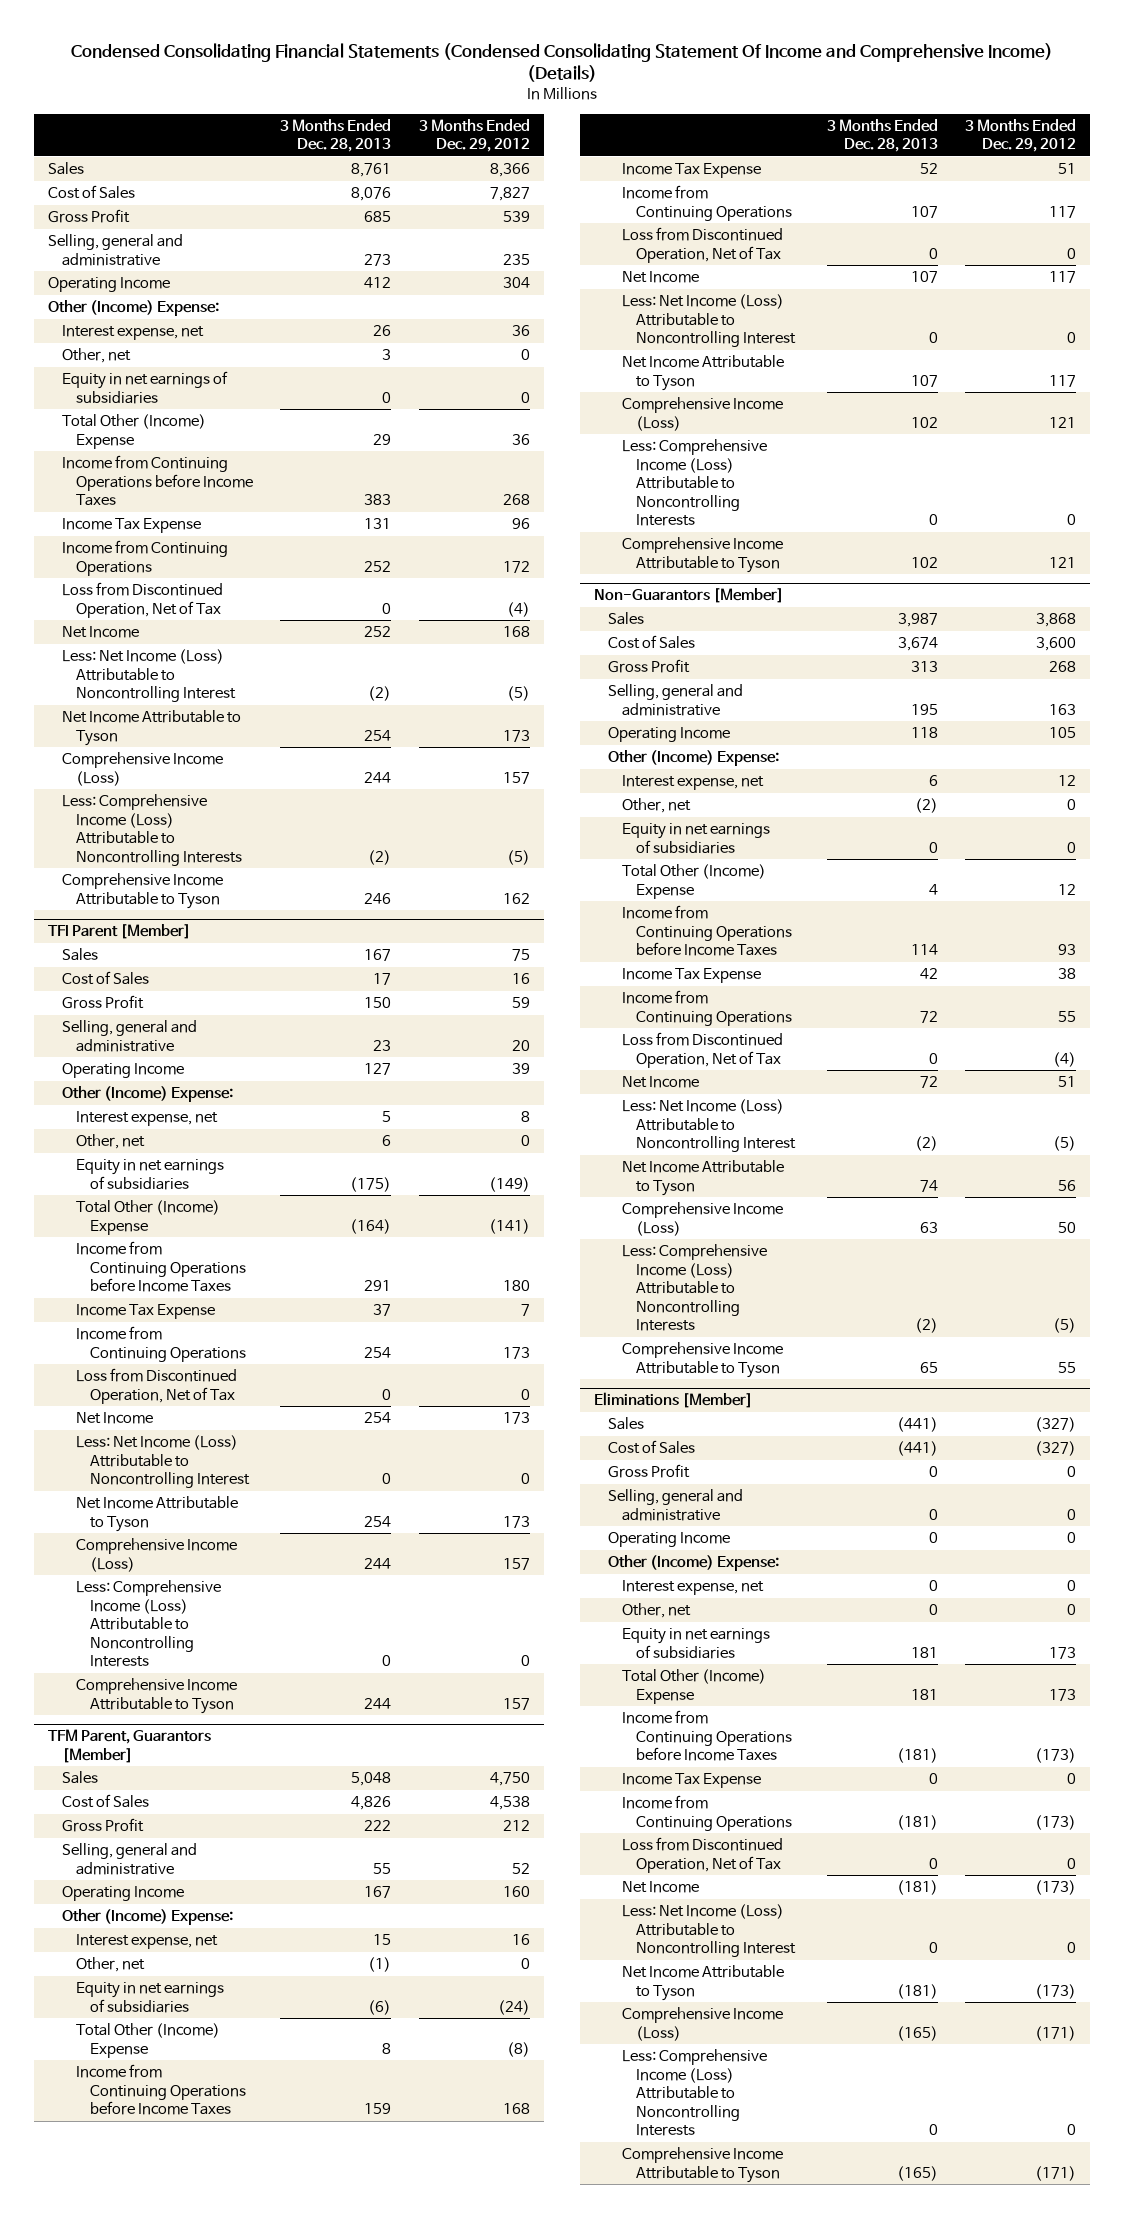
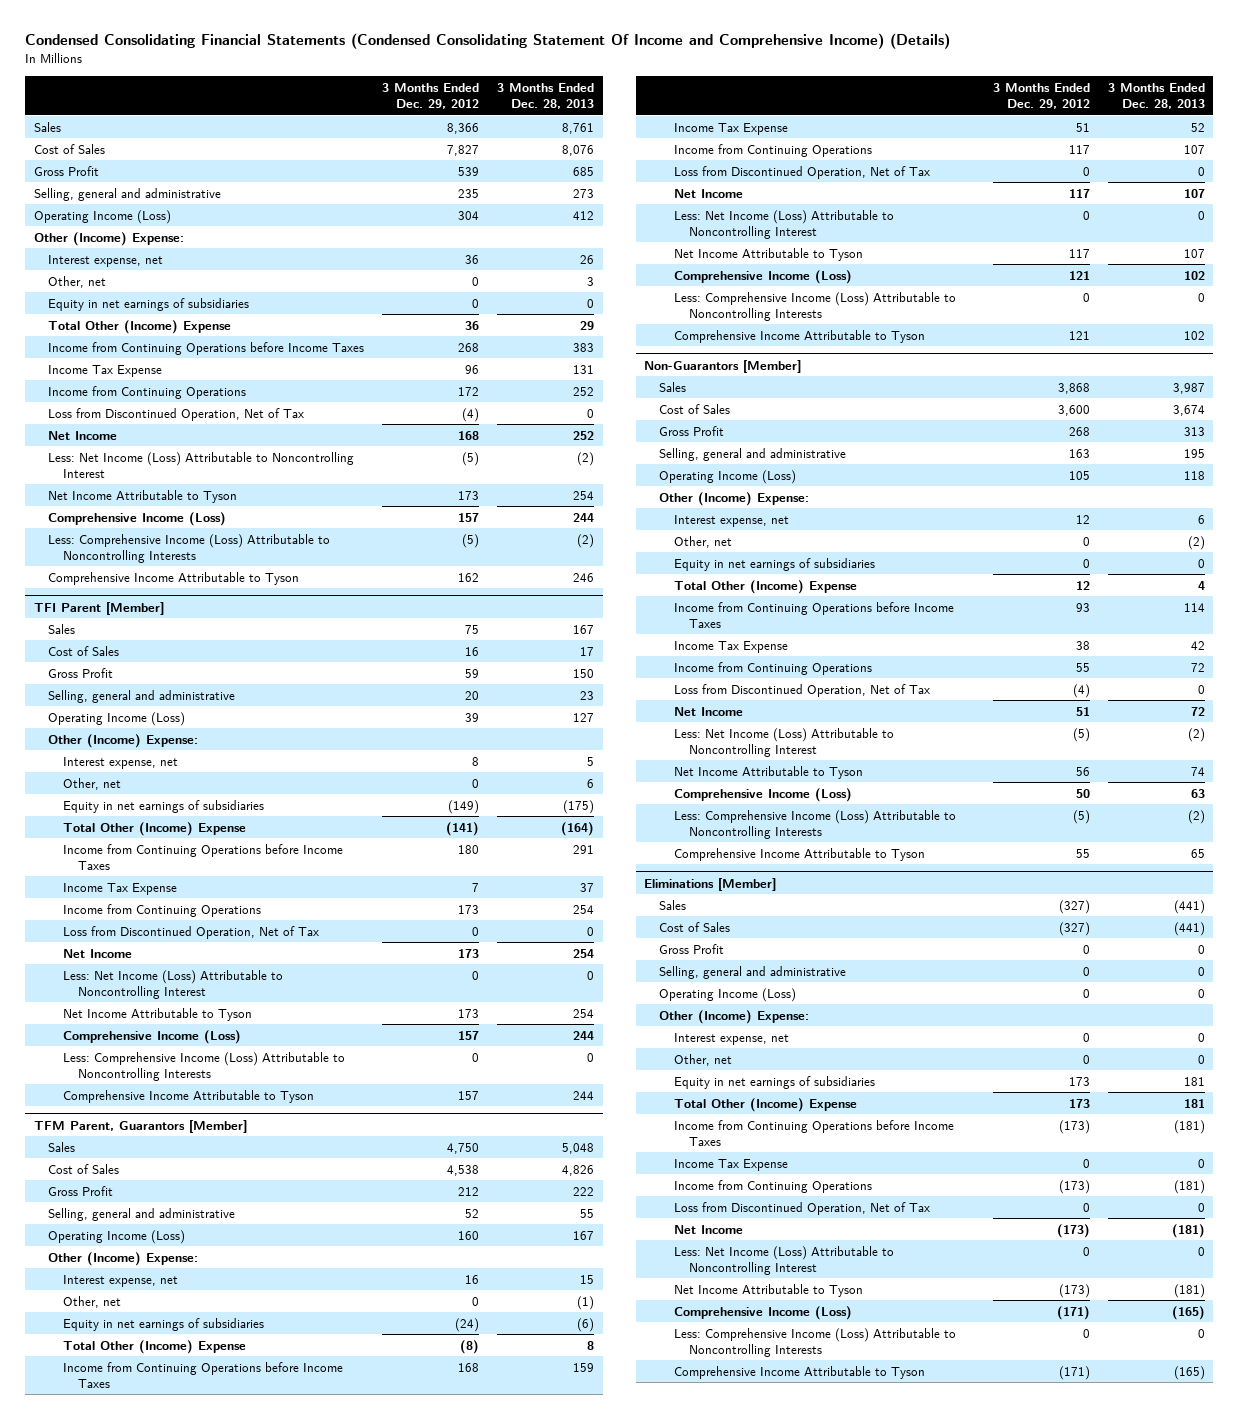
[47,277,170,293] Operating Income -> [33,209,171,224] Operating Income (Loss)
[61,1063,184,1079] Operating Income -> [48,711,186,726] Operating Income (Loss)
[61,1886,184,1902] Operating Income -> [48,1229,186,1244] Operating Income (Loss)
[607,727,730,743] Operating Income -> [659,469,797,484] Operating Income (Loss)
[607,1532,730,1548] Operating Income -> [659,987,797,1002] Operating Income (Loss)

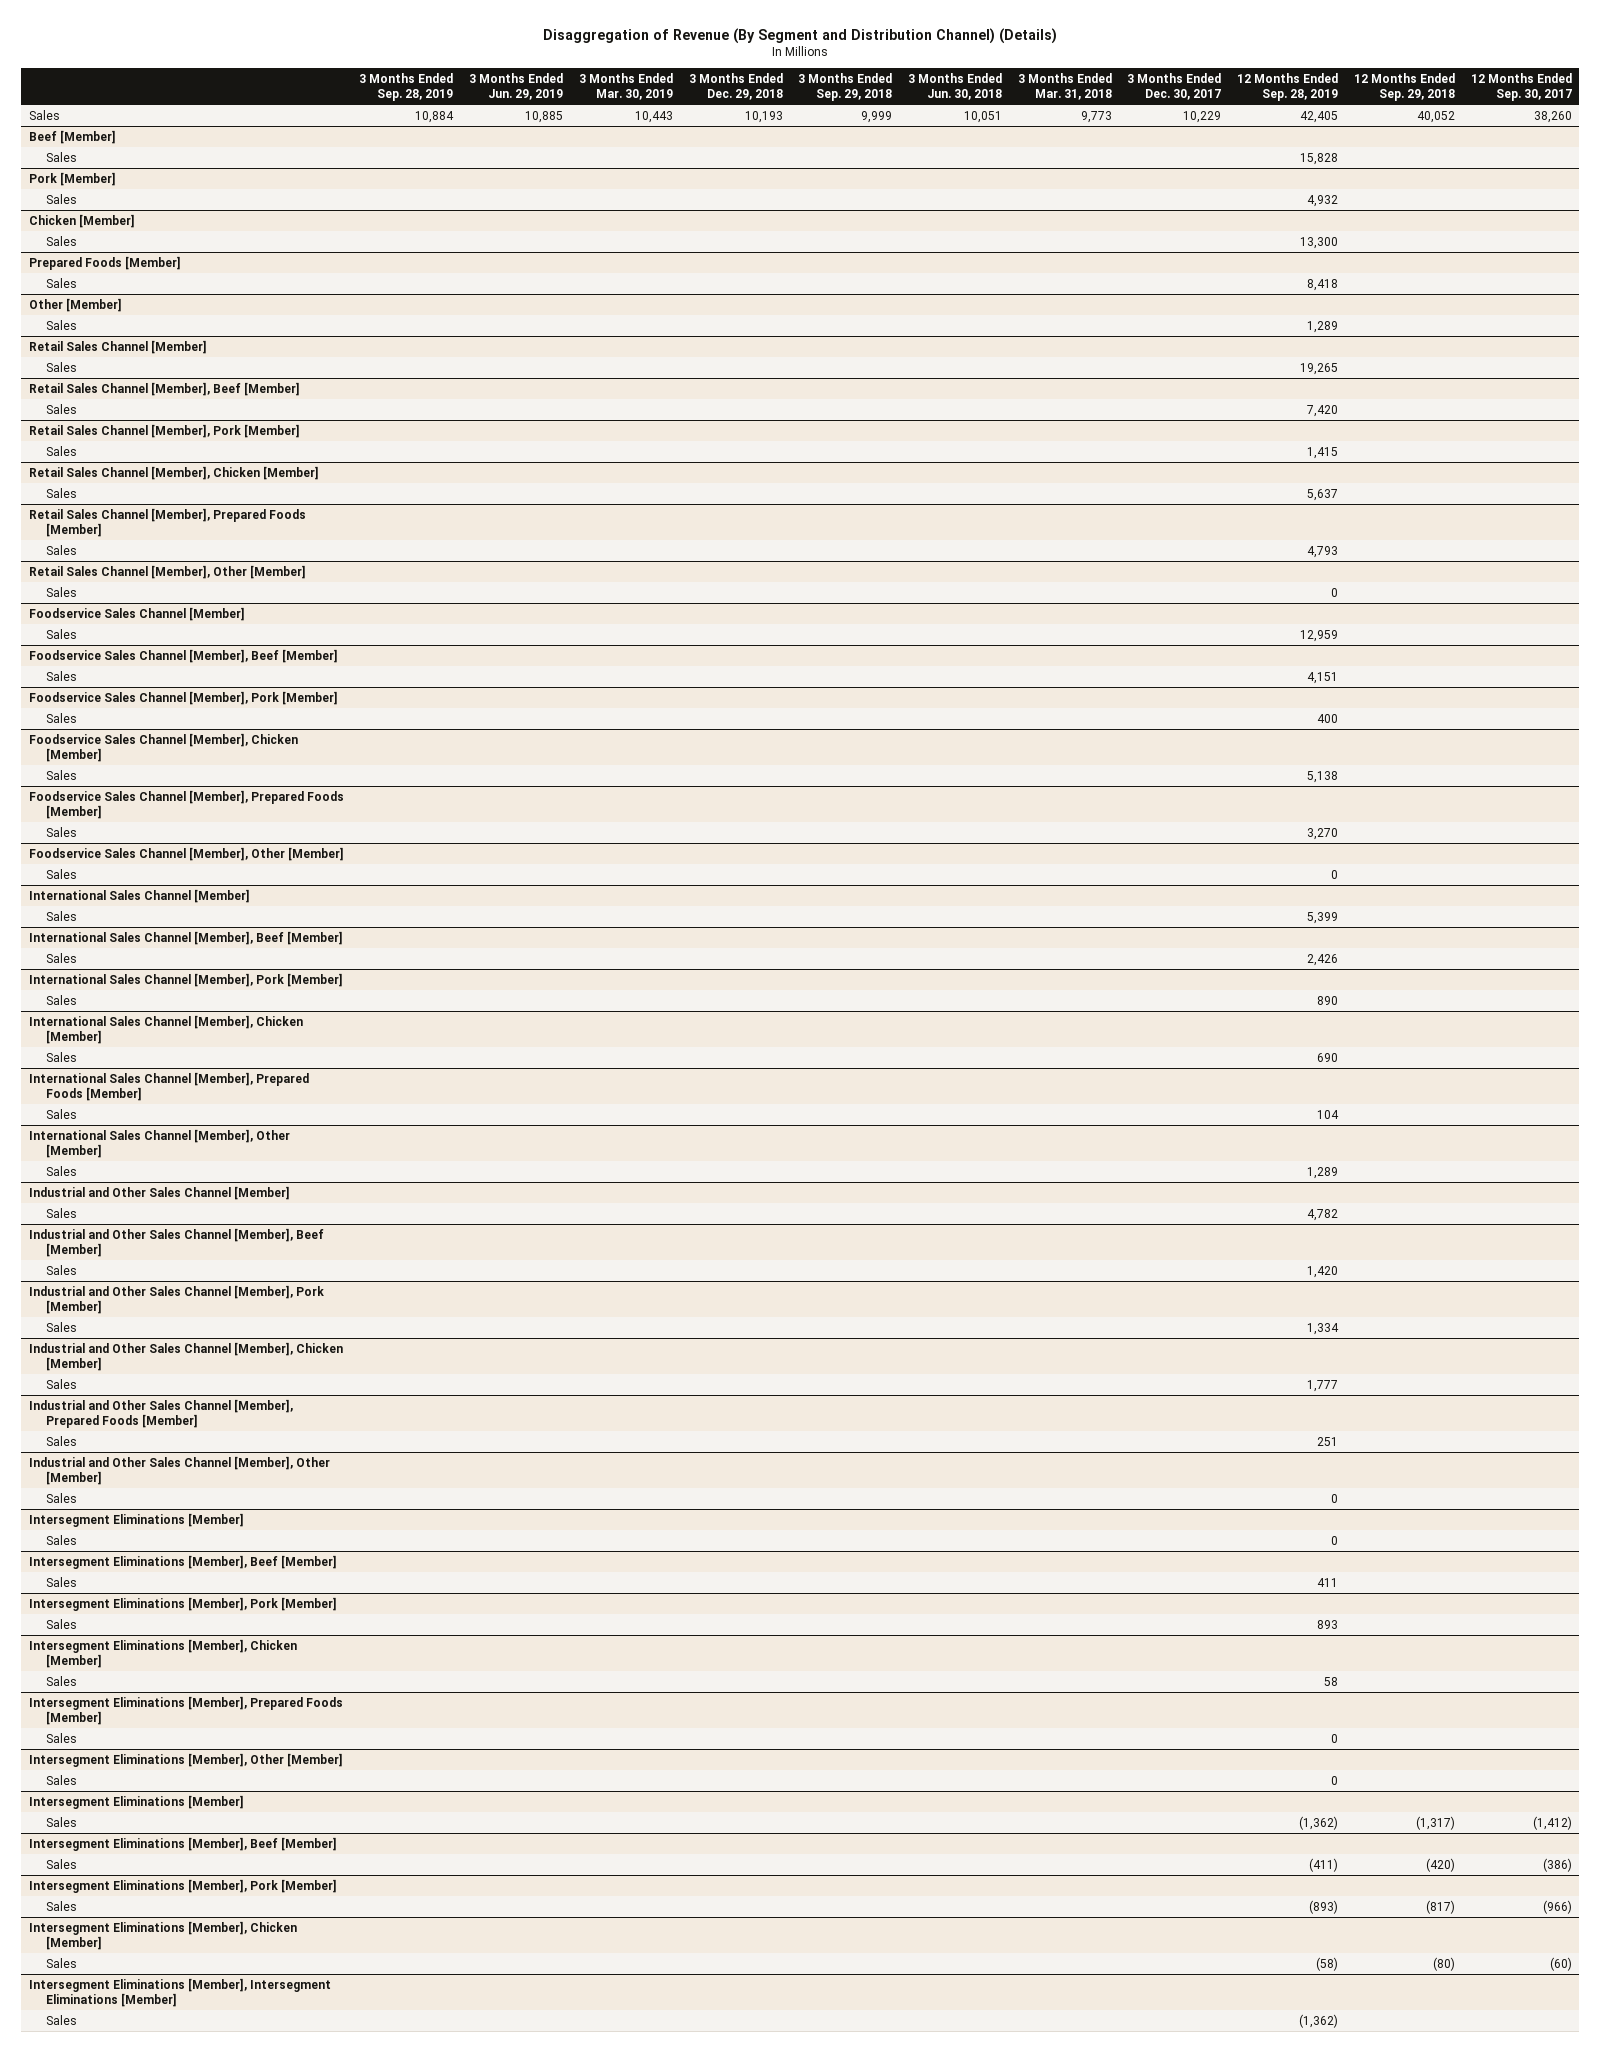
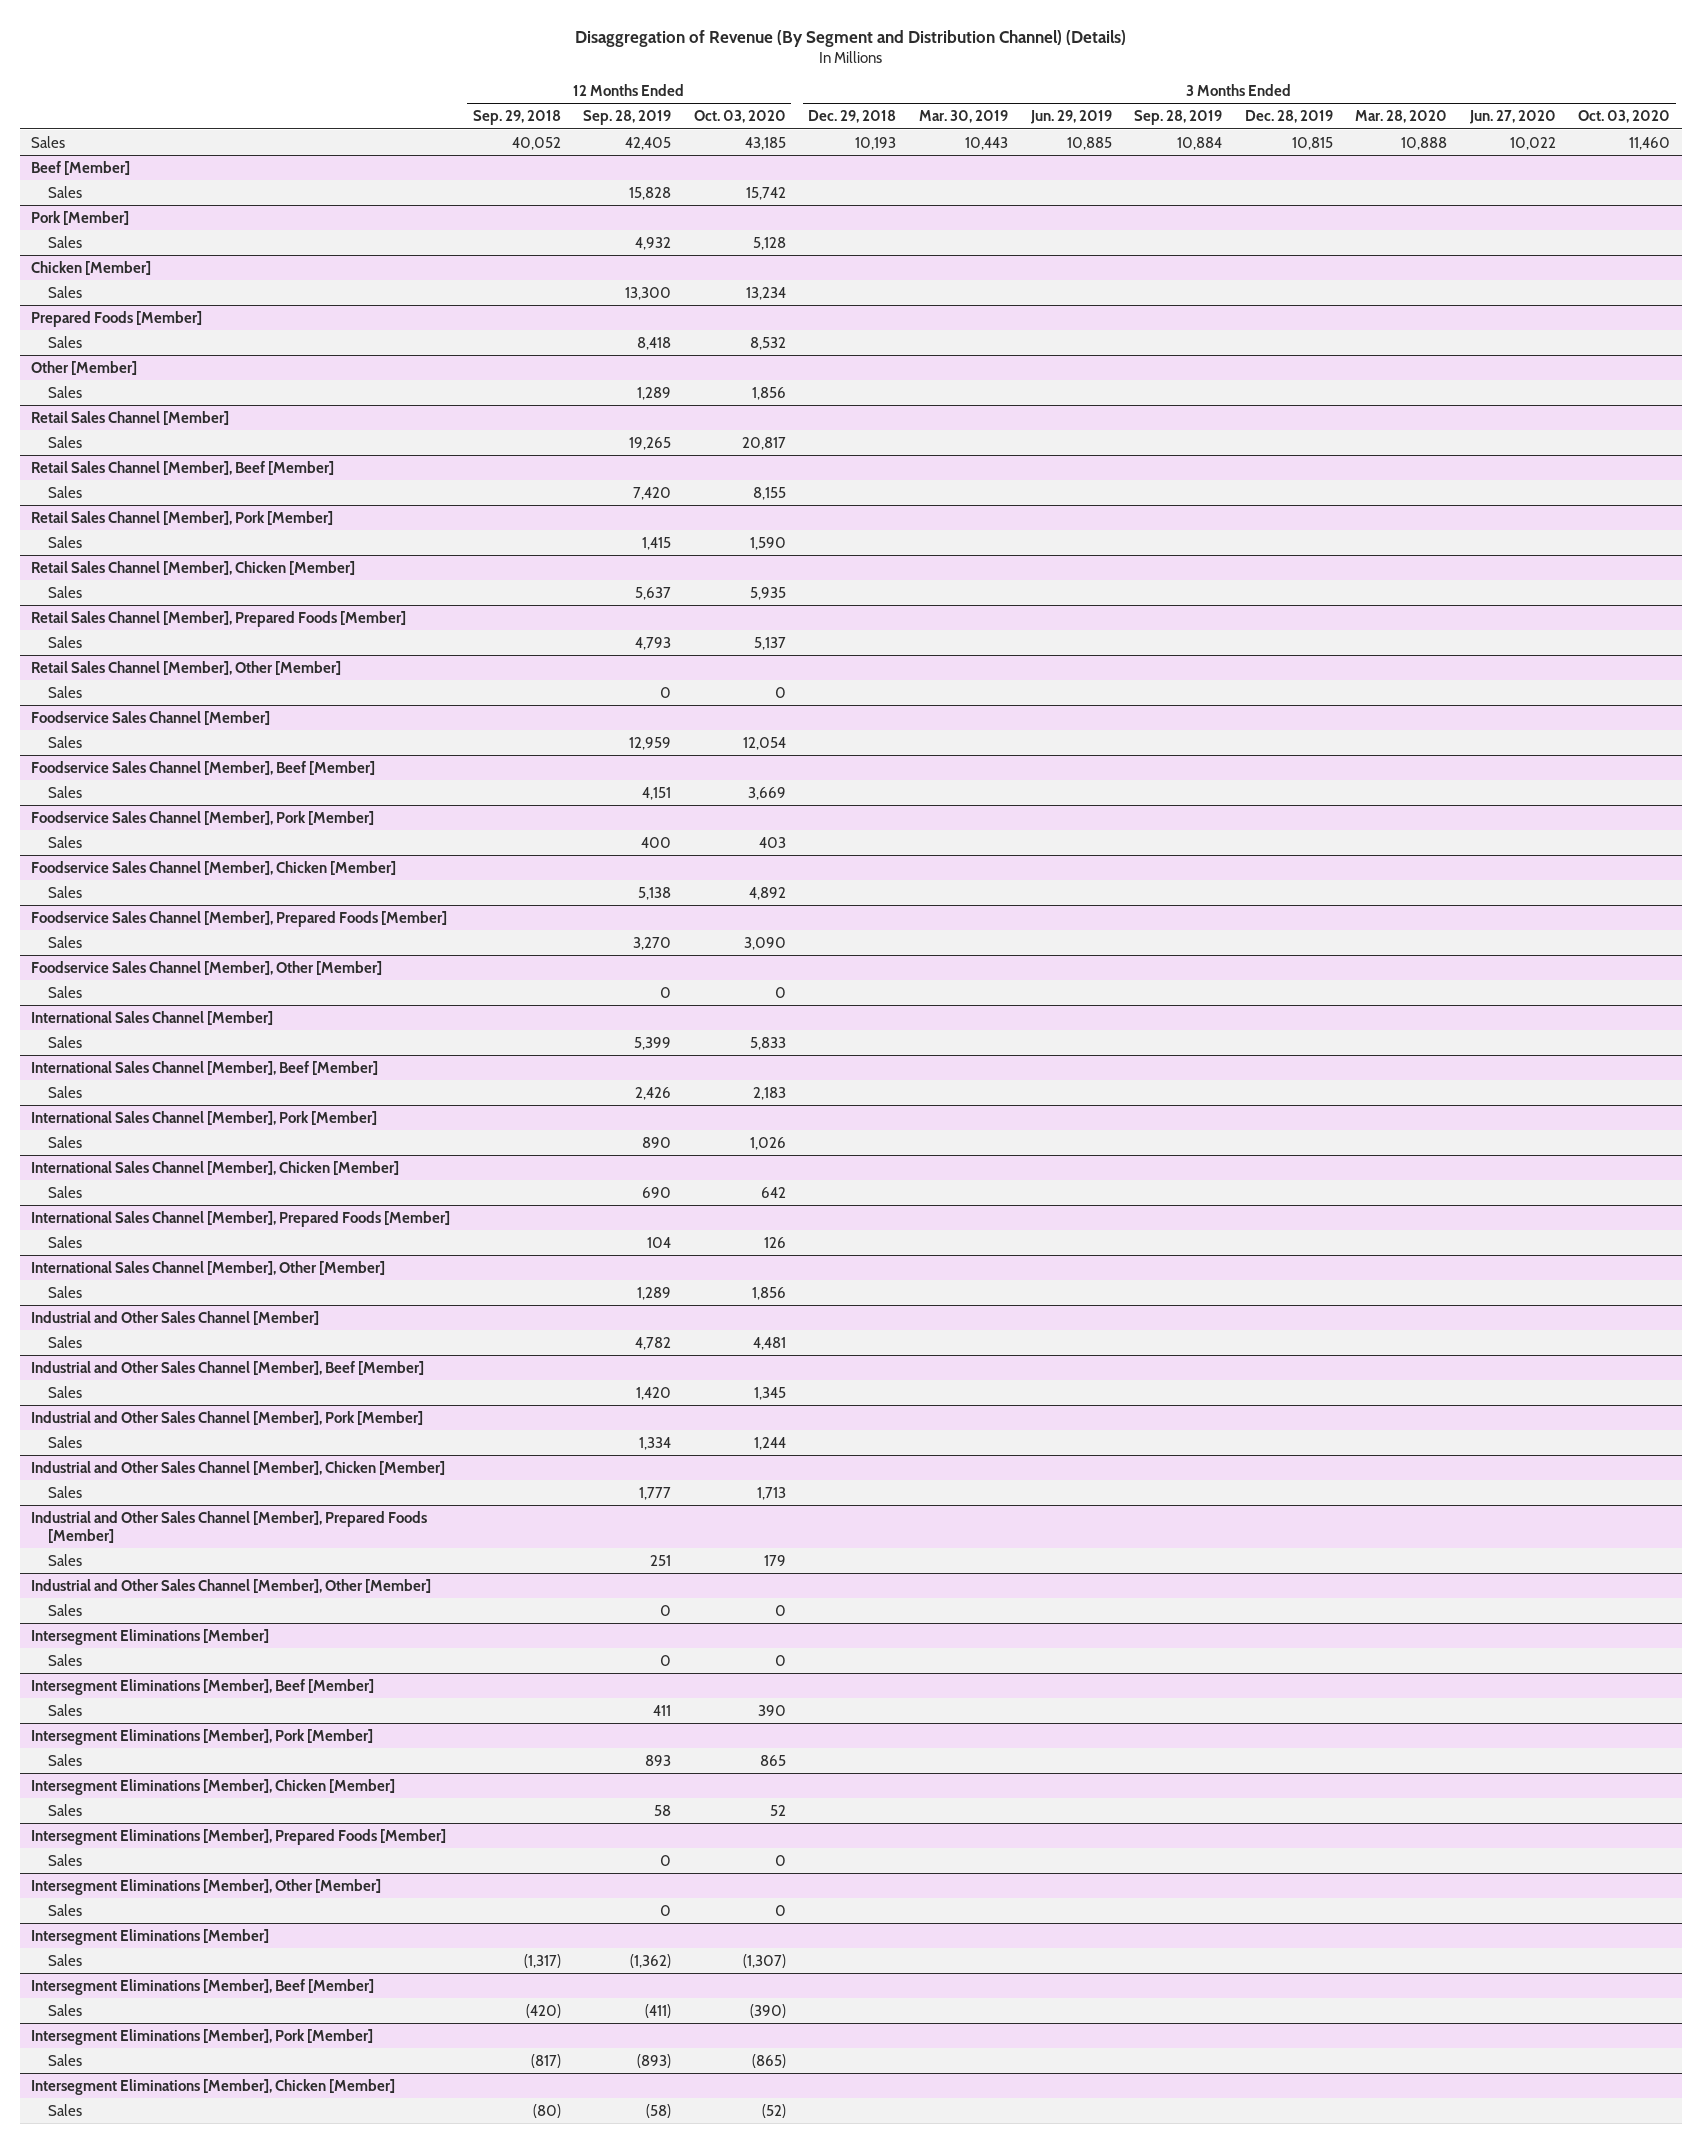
[798,73,893,102] 3 Months Ended Sep. 29, 2018 -> none
[907,73,1002,101] 3 Months Ended Jun. 30, 2018 -> none
[1017,73,1112,101] 3 Months Ended Mar. 31, 2018 -> none
[1127,73,1222,101] 3 Months Ended Dec. 30, 2017 -> none
[1470,73,1572,102] 12 Months Ended Sep. 30, 2017 -> none
none -> [693,110,786,124] Oct. 03, 2020
none -> [1244,110,1333,124] Dec. 28, 2019
none -> [1355,110,1448,124] Mar. 28, 2020
none -> [1468,110,1556,125] Jun. 27, 2020
none -> [1578,110,1671,124] Oct. 03, 2020
[28,1977,331,2008] Intersegment Eliminations [Member], Intersegment Eliminations [Member] -> none
[46,2014,78,2025] Sales -> none

